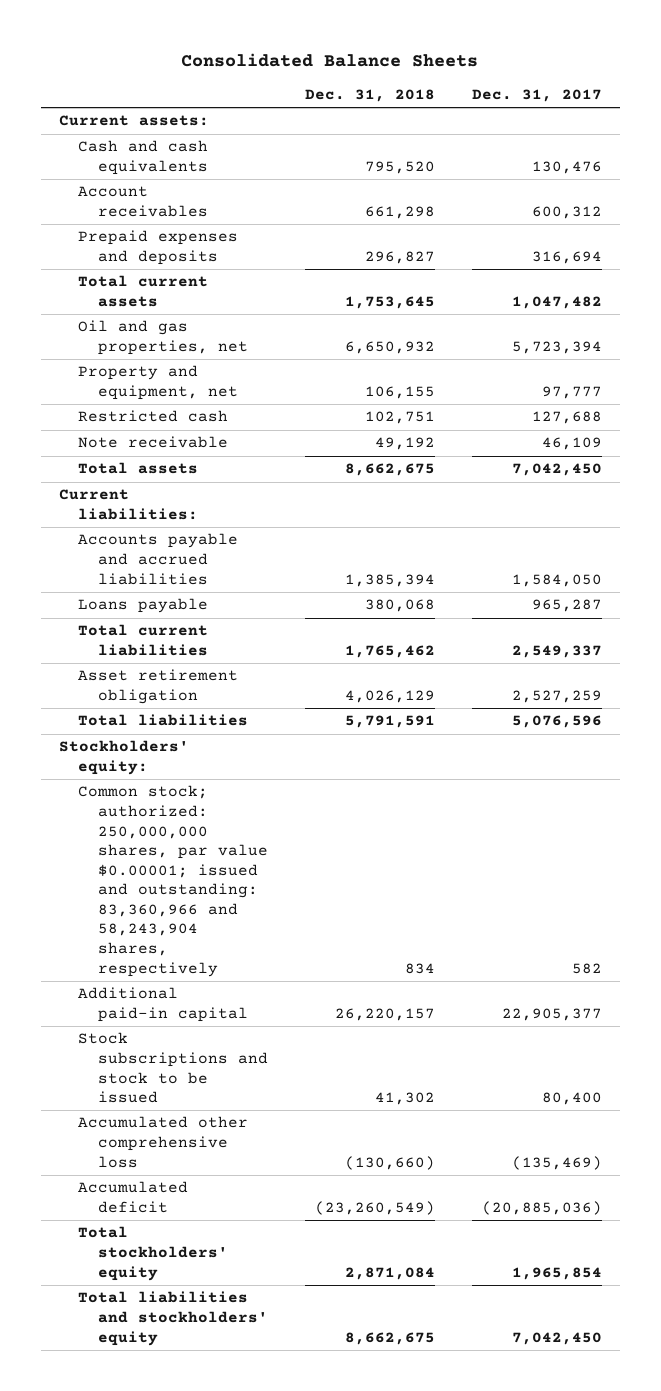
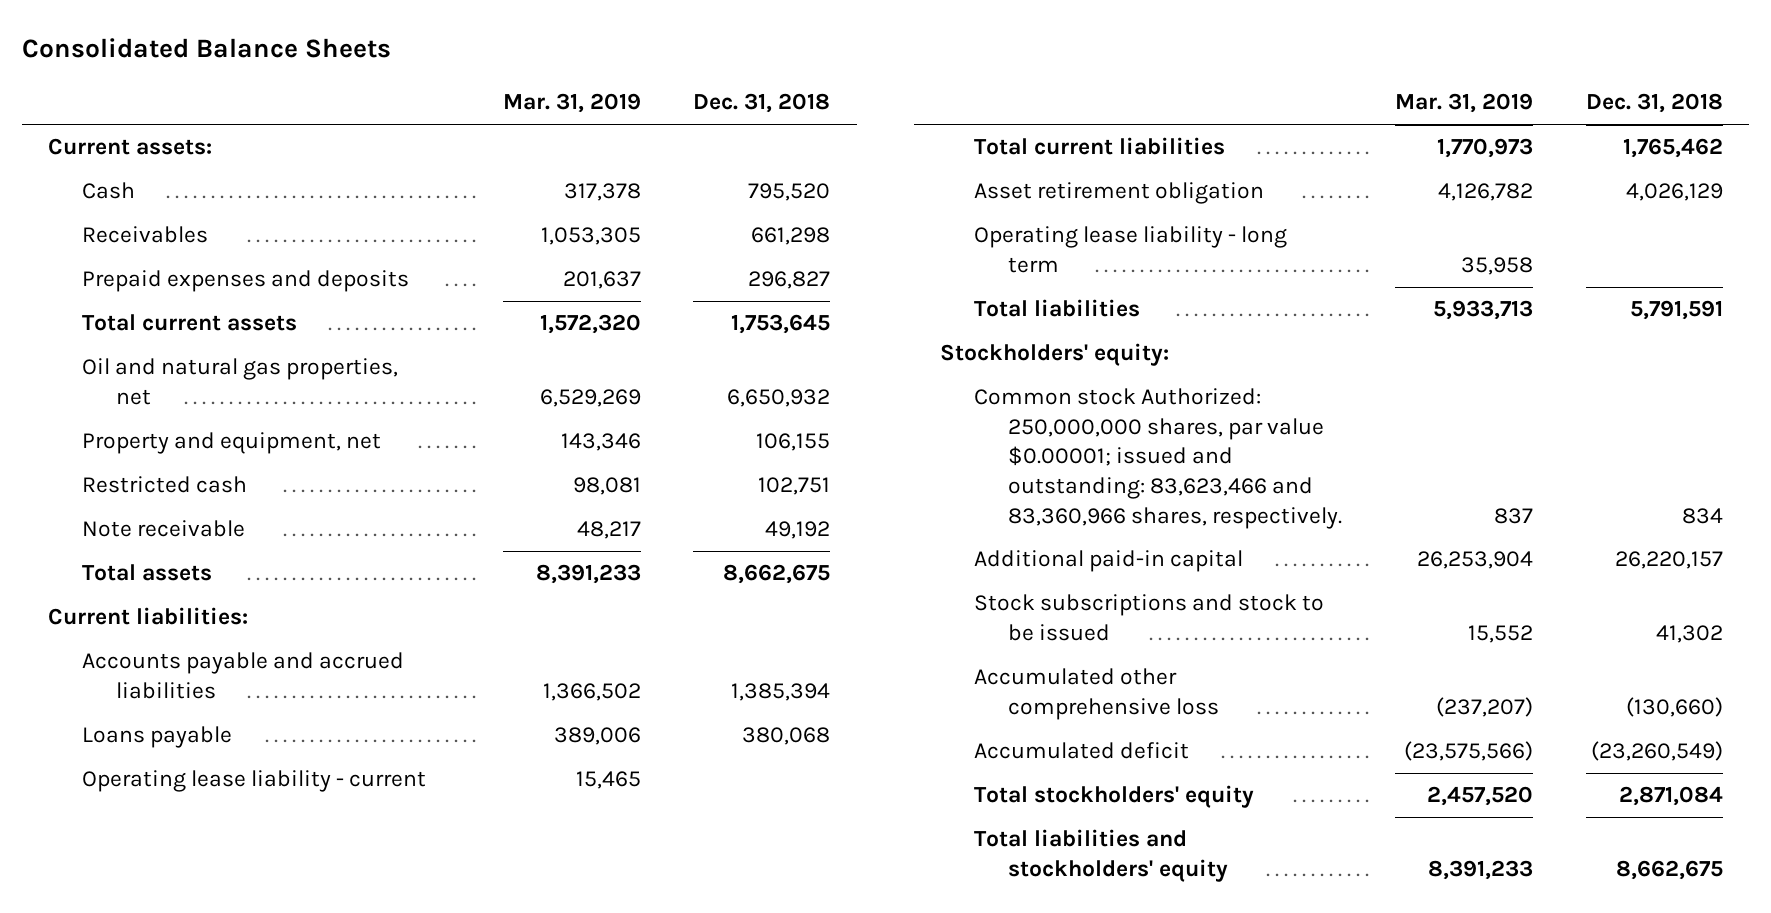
[471,88,602,102] Dec. 31, 2017 -> none
none -> [502,93,641,114] Mar. 31, 2019
[78,140,209,175] Cash and cash equivalents -> [82,182,136,200] Cash
[78,186,208,217] Account receivables -> [82,226,209,244] Receivables
[78,320,248,355] Oil and gas properties, net -> [82,358,399,405] Oil and natural gas properties, net
none -> [82,770,427,793] Operating lease liability - current
none -> [974,226,1288,273] Operating lease liability - long term
[78,785,268,977] Common stock; authorized: 250,000,000 shares, par value $0.00001; issued and outstanding: 83,360,966 and 58,243,904 shares, respectively -> [974,388,1343,529] Common stock Authorized: 250,000,000 shares, par value $0.00001; issued and outstanding: 83,623,466 and 83,360,966 shares, respectively.

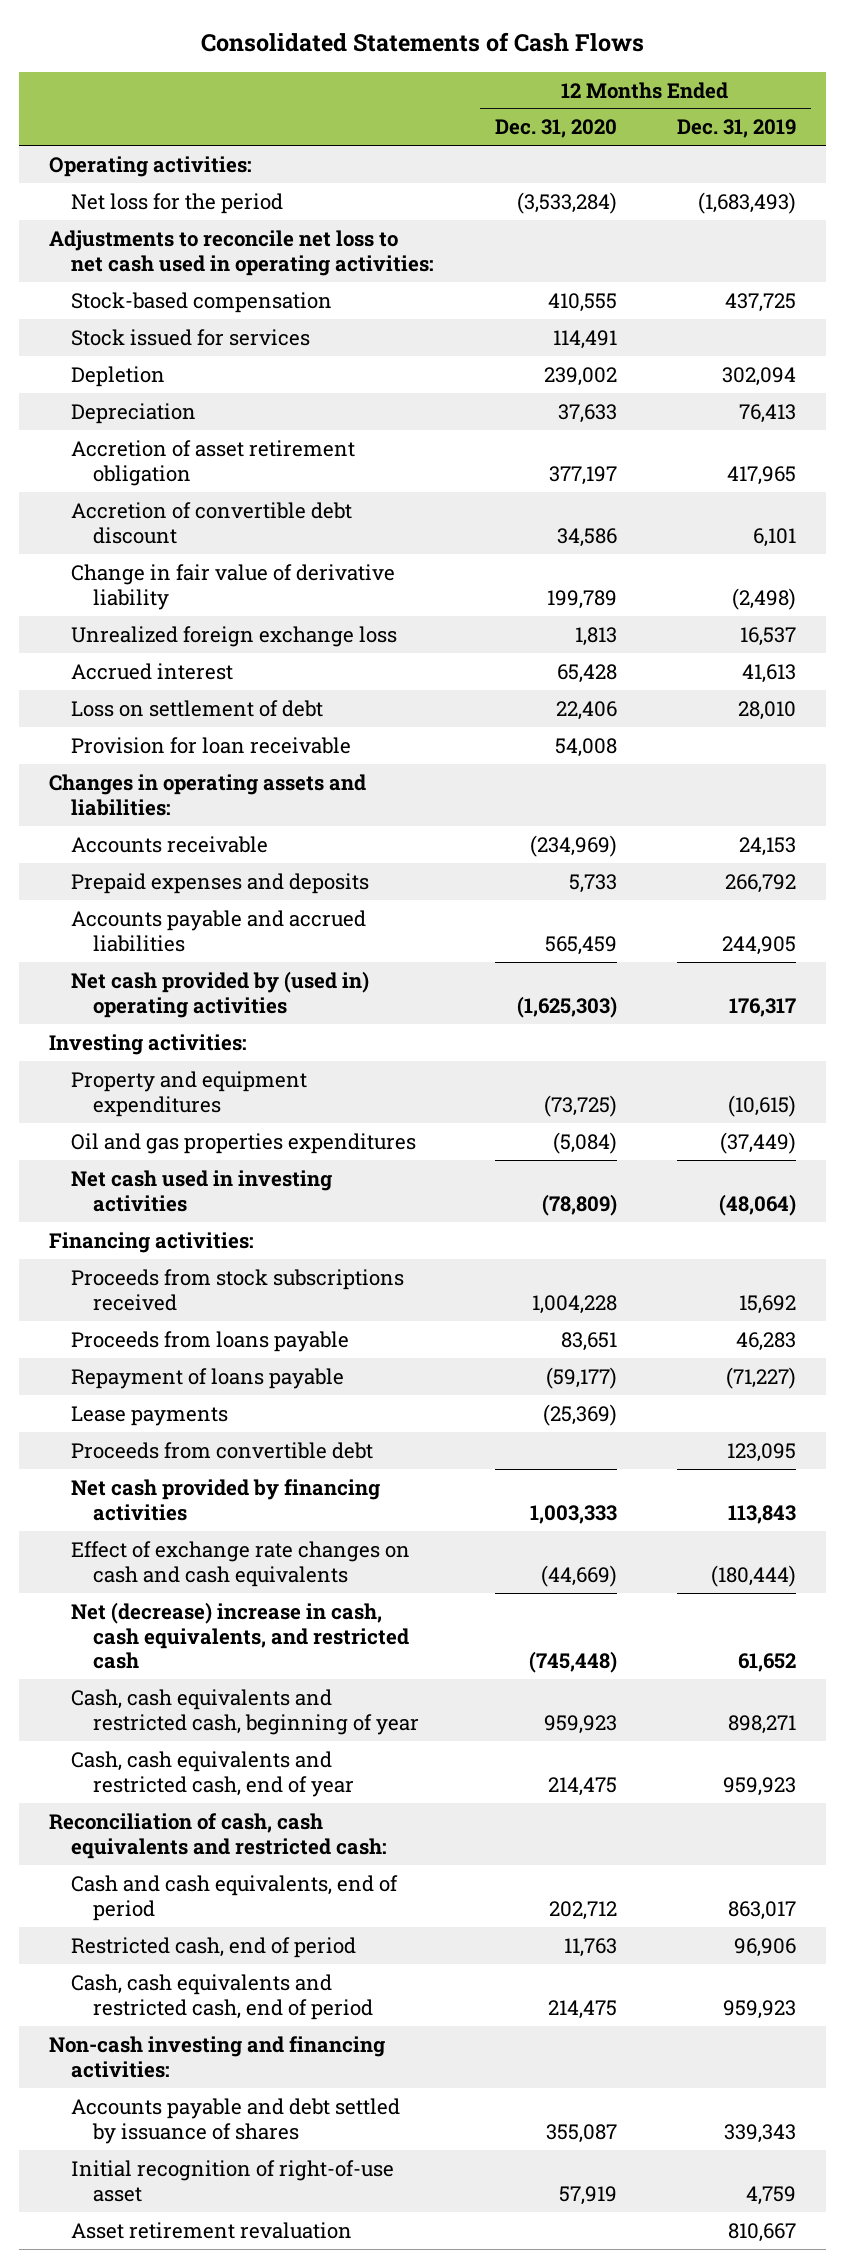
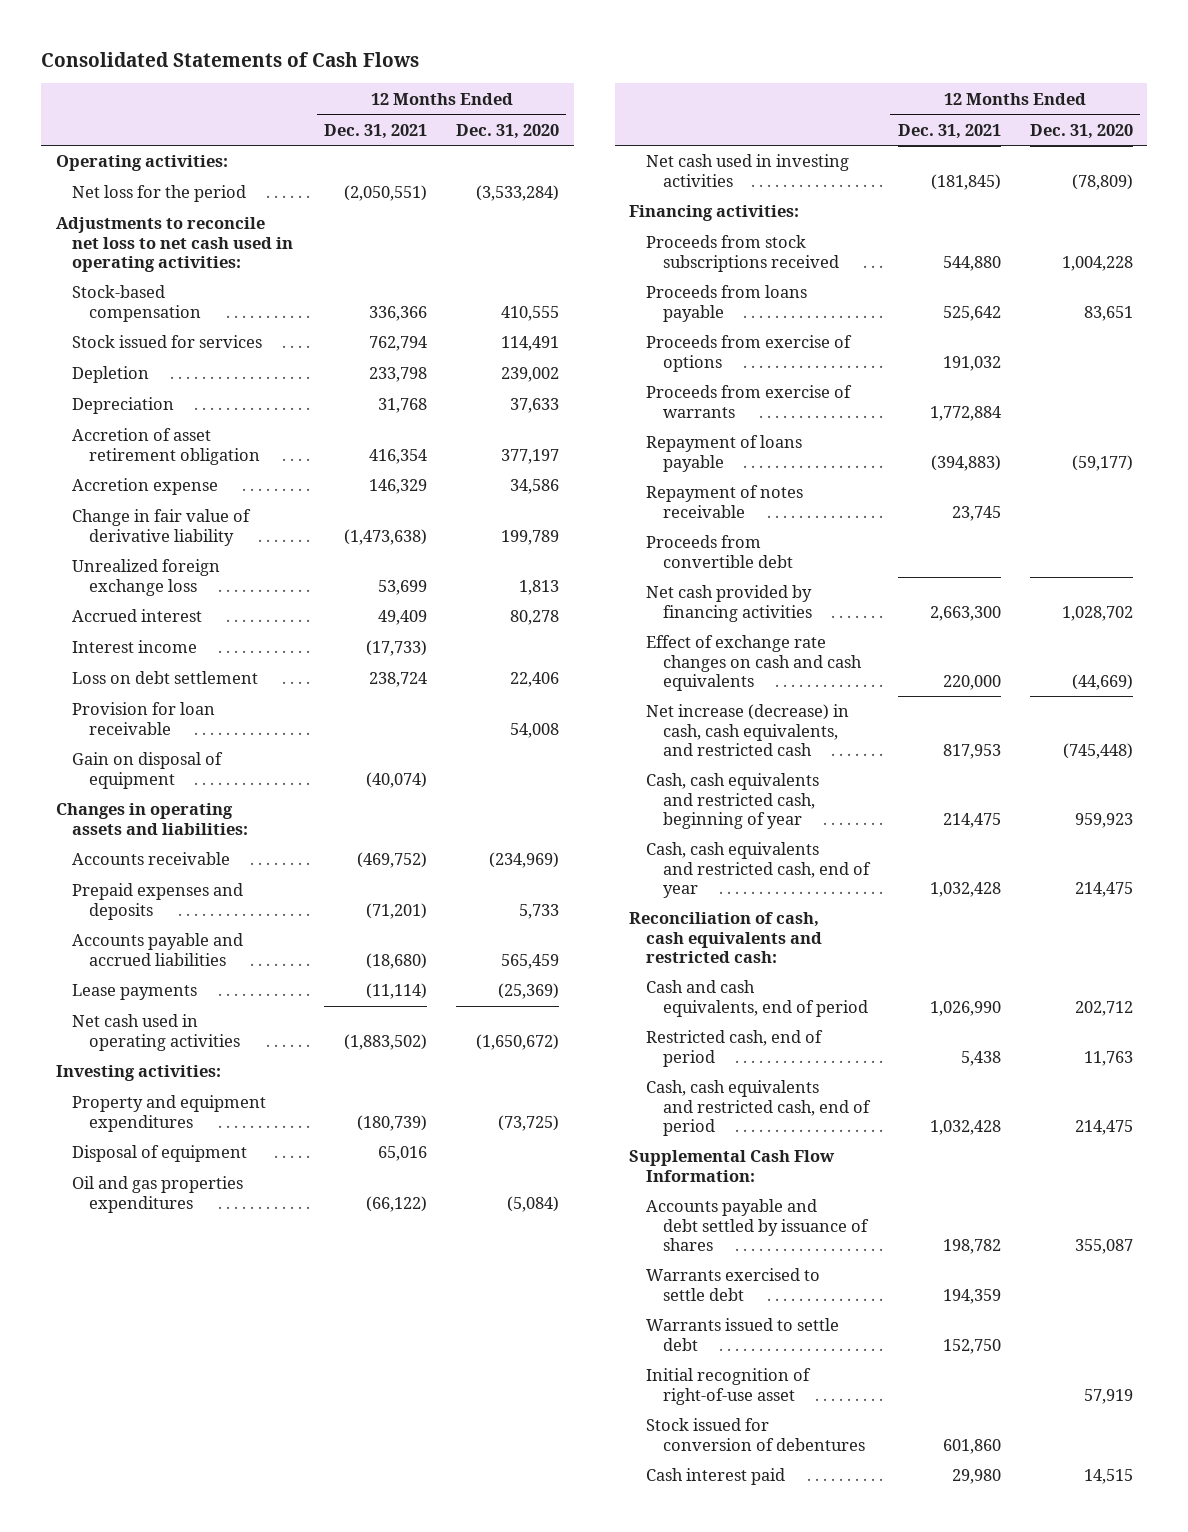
[676,119,796,139] Dec. 31, 2019 -> none
none -> [324,123,428,139] Dec. 31, 2021
[71,501,353,544] Accretion of convertible debt discount -> [72,478,219,496] Accretion expense
[556,663,617,683] 65,428 -> [510,610,560,626] 80,278
none -> [72,640,198,654] Interest income
[71,699,324,717] Loss on settlement of debt -> [72,671,259,685] Loss on debt settlement
none -> [72,752,224,789] Gain on disposal of equipment
[71,1405,229,1426] Lease payments -> [72,984,198,1001] Lease payments
[71,970,370,1018] Net cash provided by (used in) operating activities -> [72,1014,241,1051] Net cash used in operating activities
[516,995,617,1018] (1,625,303) -> [476,1033,560,1050] (1,650,672)
none -> [72,1145,248,1163] Disposal of equipment
none -> [645,335,852,372] Proceeds from exercise of options
none -> [645,385,852,418] Proceeds from exercise of warrants
none -> [645,485,803,518] Repayment of notes receivable
[529,1504,617,1524] 1,003,333 -> [1061,605,1133,621] 1,028,702
[71,1601,410,1670] Net (decrease) increase in cash, cash equivalents, and restricted cash -> [645,704,849,756] Net increase (decrease) in cash, cash equivalents, and restricted cash
[49,2035,386,2078] Non-cash investing and financing activities: -> [629,1150,836,1182] Supplemental Cash Flow Information:
none -> [645,1268,820,1301] Warrants exercised to settle debt
none -> [645,1318,839,1351] Warrants issued to settle debt
[71,2221,353,2239] Asset retirement revaluation -> none
none -> [645,1418,865,1451] Stock issued for conversion of debentures
none -> [645,1468,785,1486] Cash interest paid

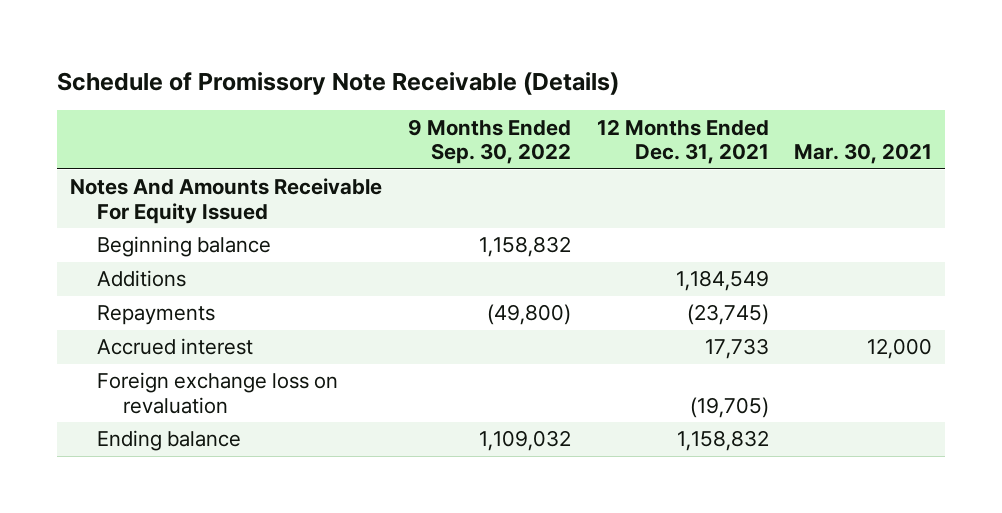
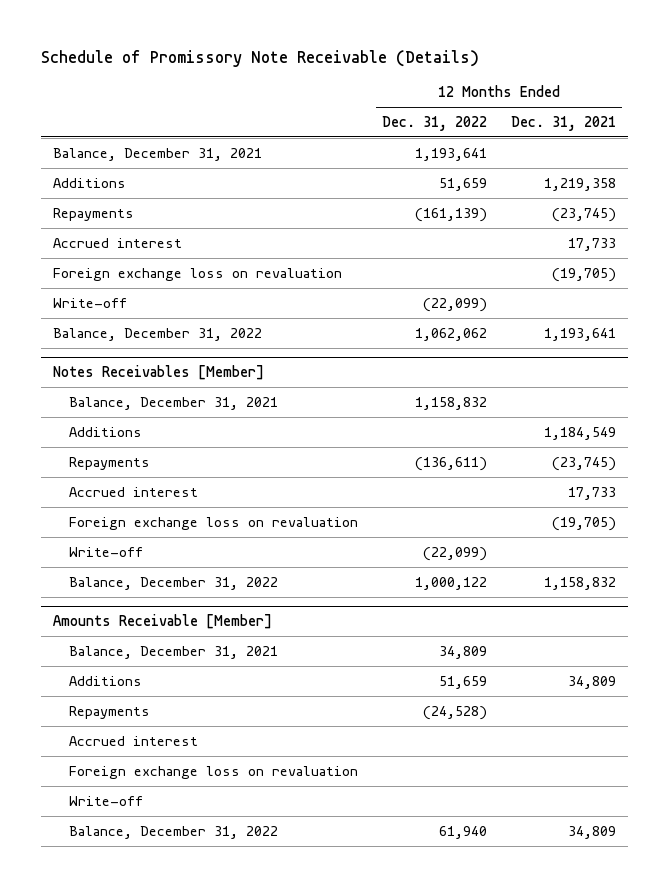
[407,118,571,165] 9 Months Ended Sep. 30, 2022 -> none
[794,143,933,165] Mar. 30, 2021 -> none
none -> [382,116,488,132] Dec. 31, 2022
[70,178,383,224] Notes And Amounts Receivable For Equity Issued -> none
[96,236,271,258] Beginning balance -> [52,147,262,161] Balance, December 31, 2021
none -> [52,177,126,188] Additions
none -> [52,207,134,221] Repayments
none -> [52,237,182,248] Accrued interest
none -> [52,267,342,281] Foreign exchange loss on revaluation
none -> [52,297,127,308] Write-off
none -> [52,327,262,341] Balance, December 31, 2022
none -> [52,365,264,381] Notes Receivables [Member]
none -> [69,396,279,410] Balance, December 31, 2021
none -> [69,546,144,557] Write-off
[96,430,241,452] Ending balance -> [69,576,279,590] Balance, December 31, 2022
none -> [52,614,272,630] Amounts Receivable [Member]
none -> [69,645,279,659] Balance, December 31, 2021
none -> [69,675,143,686] Additions
none -> [69,705,151,719] Repayments
none -> [69,735,199,746] Accrued interest
none -> [69,765,359,779] Foreign exchange loss on revaluation
none -> [69,795,144,806] Write-off
none -> [69,825,279,839] Balance, December 31, 2022

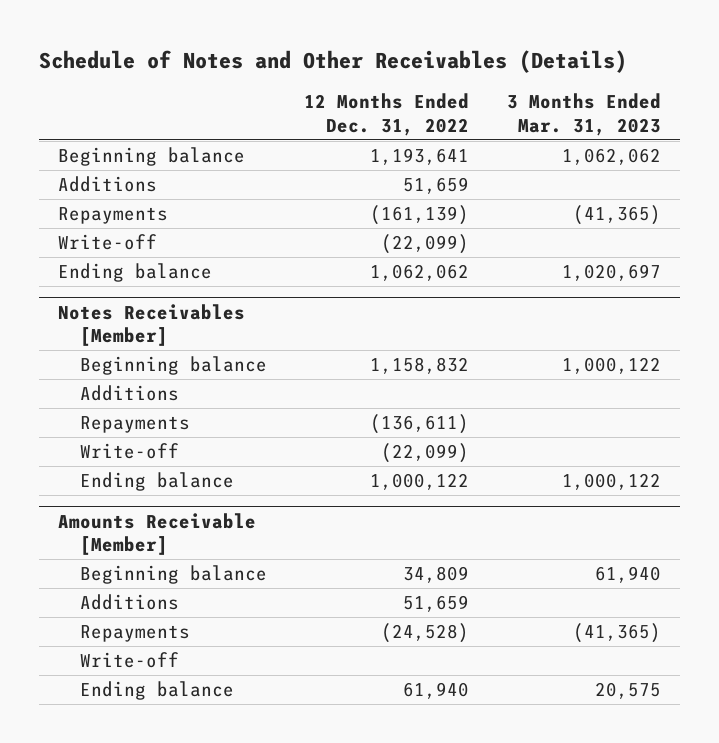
[40,50,479,68] Schedule of Promissory Note Receivable (Details) -> [39,50,628,74] Schedule of Notes and Other Receivables (Details)
[511,116,617,132] Dec. 31, 2021 -> none
none -> [506,92,661,136] 3 Months Ended Mar. 31, 2023
[52,147,262,161] Balance, December 31, 2021 -> [58,146,246,166] Beginning balance
[52,237,182,248] Accrued interest -> none
[52,267,342,281] Foreign exchange loss on revaluation -> none
[52,327,262,341] Balance, December 31, 2022 -> [58,262,213,282] Ending balance
[69,396,279,410] Balance, December 31, 2021 -> [79,355,267,375] Beginning balance
[69,486,199,497] Accrued interest -> none
[69,516,359,530] Foreign exchange loss on revaluation -> none
[69,576,279,590] Balance, December 31, 2022 -> [79,471,234,491] Ending balance
[69,645,279,659] Balance, December 31, 2021 -> [79,564,267,584] Beginning balance
[69,735,199,746] Accrued interest -> none
[69,765,359,779] Foreign exchange loss on revaluation -> none
[69,825,279,839] Balance, December 31, 2022 -> [79,680,234,700] Ending balance

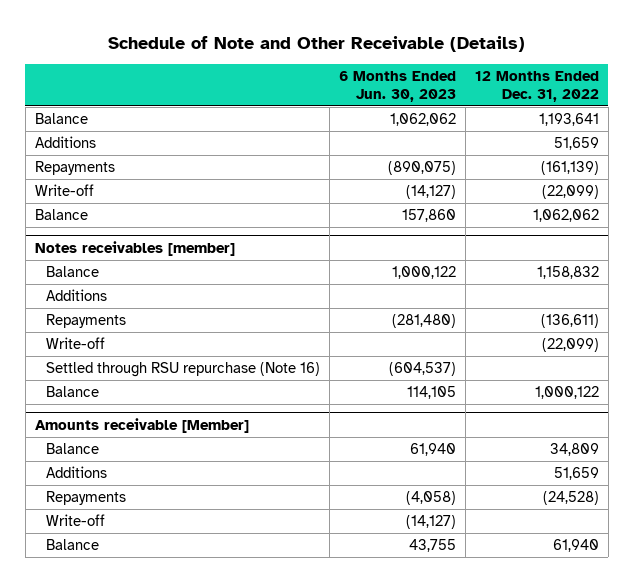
[39,50,628,74] Schedule of Notes and Other Receivables (Details) -> [107,35,525,52] Schedule of Note and Other Receivable (Details)
[506,92,661,136] 3 Months Ended Mar. 31, 2023 -> none
none -> [339,71,457,102] 6 Months Ended Jun. 30, 2023
[58,146,246,166] Beginning balance -> [34,113,88,125] Balance
[58,262,213,282] Ending balance -> [34,209,88,221] Balance
[58,303,246,347] Notes Receivables [Member] -> [34,241,235,257] Notes receivables [member]
[79,355,267,375] Beginning balance -> [46,266,100,278] Balance
none -> [46,362,321,378] Settled through RSU repurchase (Note 16)
[79,471,234,491] Ending balance -> [46,386,100,398] Balance
[58,512,257,556] Amounts Receivable [Member] -> [34,418,249,434] Amounts receivable [Member]
[79,564,267,584] Beginning balance -> [46,443,100,455] Balance
[79,680,234,700] Ending balance -> [46,539,100,551] Balance

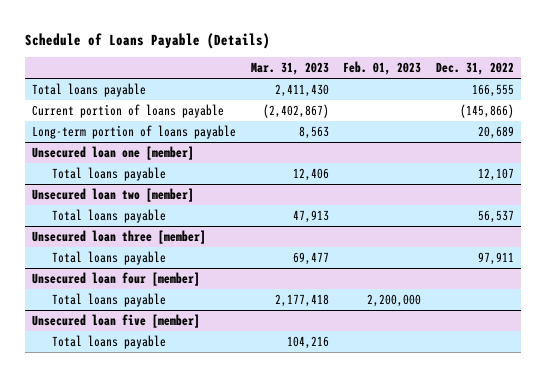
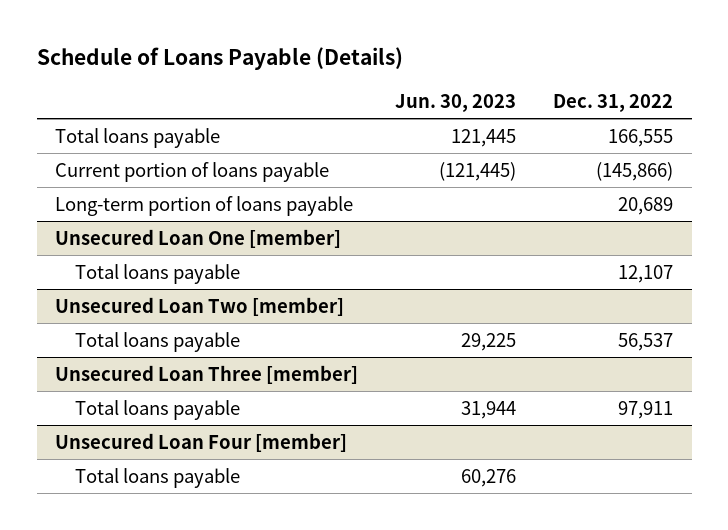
[250,62,329,76] Mar. 31, 2023 -> none
[343,61,422,76] Feb. 01, 2023 -> none
none -> [395,93,517,112] Jun. 30, 2023
[31,146,194,161] Unsecured loan one [member] -> [55,228,342,248] Unsecured Loan One [member]
[31,188,194,203] Unsecured loan two [member] -> [55,296,345,316] Unsecured Loan Two [member]
[31,230,206,245] Unsecured loan three [member] -> [55,364,359,384] Unsecured Loan Three [member]
[52,293,167,308] Total loans payable -> none
[31,314,200,329] Unsecured loan five [member] -> none
[31,272,200,287] Unsecured loan four [member] -> [55,432,348,452] Unsecured Loan Four [member]

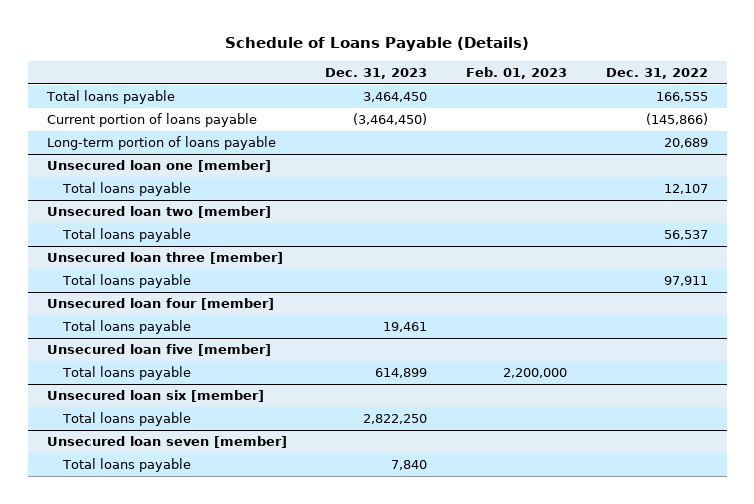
[395,93,517,112] Jun. 30, 2023 -> none
none -> [325,68,428,80] Dec. 31, 2023
none -> [466,67,568,80] Feb. 01, 2023
[55,228,342,248] Unsecured Loan One [member] -> [46,160,271,173] Unsecured loan one [member]
[55,296,345,316] Unsecured Loan Two [member] -> [46,206,271,219] Unsecured loan two [member]
[55,364,359,384] Unsecured Loan Three [member] -> [46,252,283,265] Unsecured loan three [member]
[55,432,348,452] Unsecured Loan Four [member] -> [46,298,274,311] Unsecured loan four [member]
none -> [46,344,271,357] Unsecured loan five [member]
none -> [62,366,192,381] Total loans payable
none -> [46,390,264,403] Unsecured loan six [member]
none -> [62,412,192,427] Total loans payable
none -> [46,436,287,449] Unsecured loan seven [member]
none -> [62,458,192,473] Total loans payable

